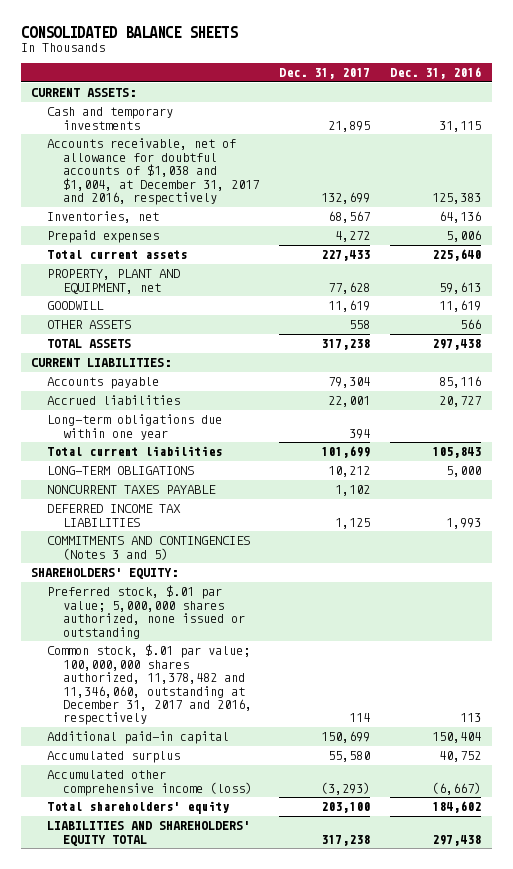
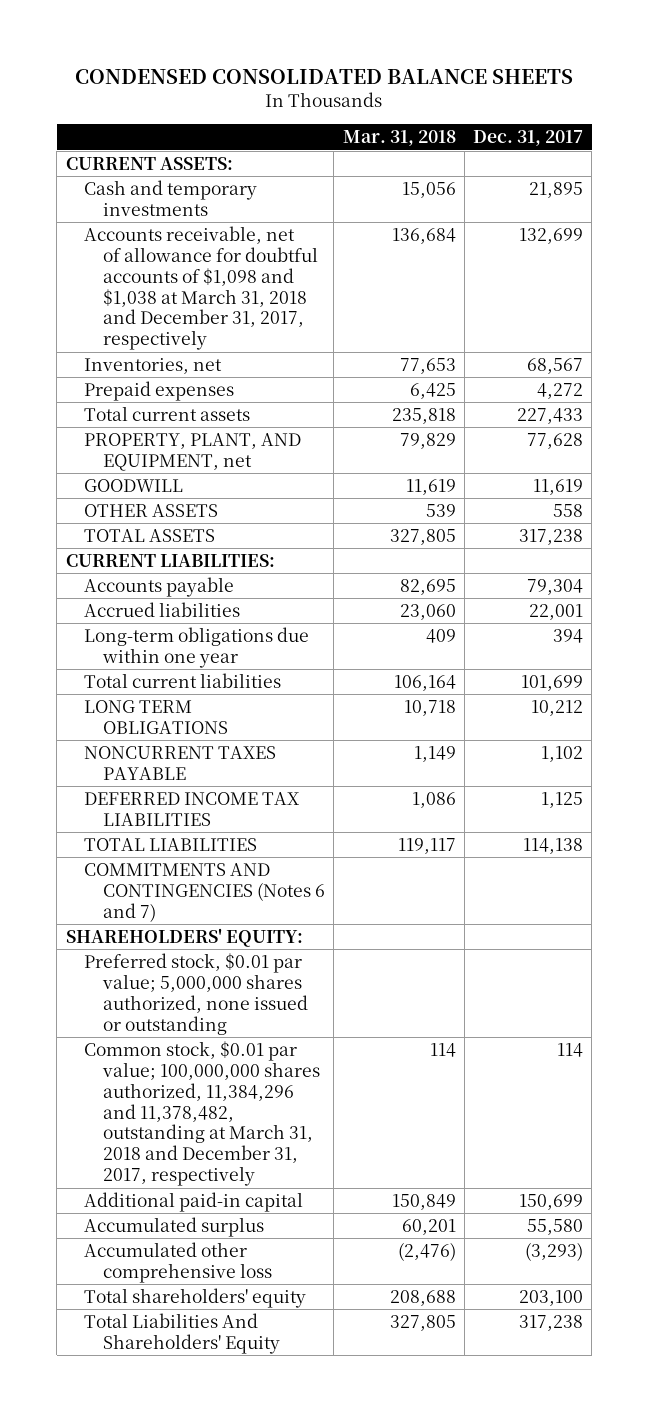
[21,25,239,38] CONSOLIDATED BALANCE SHEETS -> [75,68,574,84] CONDENSED CONSOLIDATED BALANCE SHEETS
[390,67,482,80] Dec. 31, 2016 -> none
none -> [342,130,456,147] Mar. 31, 2018
[46,138,259,205] Accounts receivable, net of allowance for doubtful accounts of $1,038 and $1,004, at December 31, 2017 and 2016, respectively -> [84,225,319,351] Accounts receivable, net of allowance for doubtful accounts of $1,098 and $1,038 at March 31, 2018 and December 31, 2017, respectively
[46,269,180,294] PROPERTY, PLANT AND EQUIPMENT, net -> [84,432,302,471] PROPERTY, PLANT, AND EQUIPMENT, net
[46,466,194,476] LONG-TERM OBLIGATIONS -> [84,699,229,734] LONG TERM OBLIGATIONS
none -> [84,837,258,851] TOTAL LIABILITIES
[46,536,250,560] COMMITMENTS AND CONTINGENCIES (Notes 3 and 5) -> [84,862,326,922] COMMITMENTS AND CONTINGENCIES (Notes 6 and 7)
[46,585,245,639] Preferred stock, $.01 par value; 5,000,000 shares authorized, none issued or outstanding -> [84,952,309,1035] Preferred stock, $0.01 par value; 5,000,000 shares authorized, none issued or outstanding
[46,644,252,726] Common stock, $.01 par value; 100,000,000 shares authorized, 11,378,482 and 11,346,060, outstanding at December 31, 2017 and 2016, respectively -> [84,1040,321,1187] Common stock, $0.01 par value; 100,000,000 shares authorized, 11,384,296 and 11,378,482, outstanding at March 31, 2018 and December 31, 2017, respectively
[46,770,252,796] Accumulated other comprehensive income (loss) -> [84,1241,273,1283] Accumulated other comprehensive loss
[46,821,250,846] LIABILITIES AND SHAREHOLDERS' EQUITY TOTAL -> [84,1312,281,1354] Total Liabilities And Shareholders' Equity

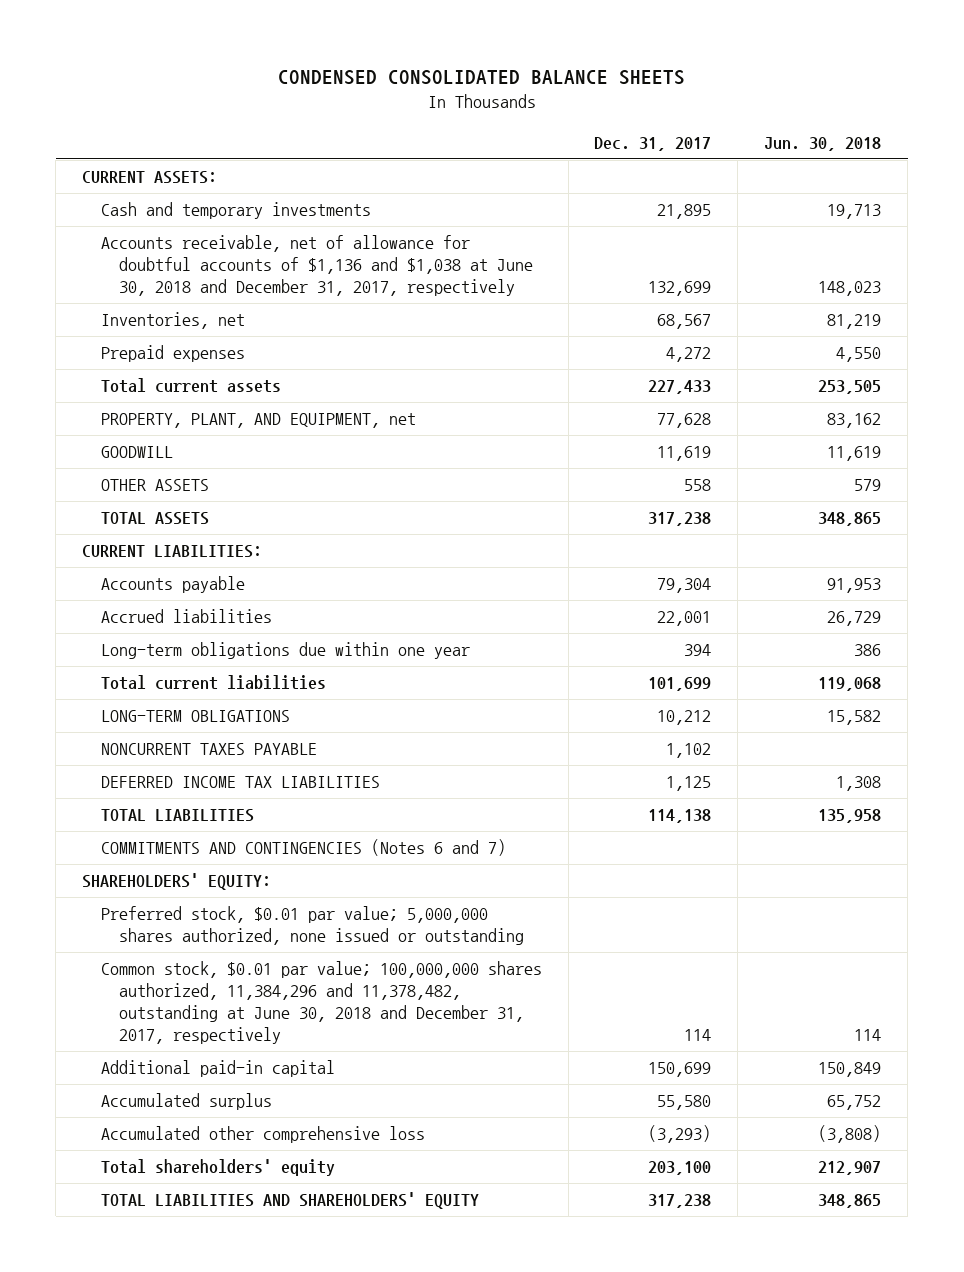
[342,130,456,147] Mar. 31, 2018 -> none
none -> [764,136,882,151] Jun. 30, 2018
[84,225,319,351] Accounts receivable, net of allowance for doubtful accounts of $1,098 and $1,038 at March 31, 2018 and December 31, 2017, respectively -> [100,235,533,297] Accounts receivable, net of allowance for doubtful accounts of $1,136 and $1,038 at June 30, 2018 and December 31, 2017, respectively
[84,699,229,734] LONG TERM OBLIGATIONS -> [100,710,290,723] LONG-TERM OBLIGATIONS
[84,1040,321,1187] Common stock, $0.01 par value; 100,000,000 shares authorized, 11,384,296 and 11,378,482, outstanding at March 31, 2018 and December 31, 2017, respectively -> [100,961,542,1045] Common stock, $0.01 par value; 100,000,000 shares authorized, 11,384,296 and 11,378,482, outstanding at June 30, 2018 and December 31, 2017, respectively
[84,1312,281,1354] Total Liabilities And Shareholders' Equity -> [100,1192,479,1210] TOTAL LIABILITIES AND SHAREHOLDERS' EQUITY

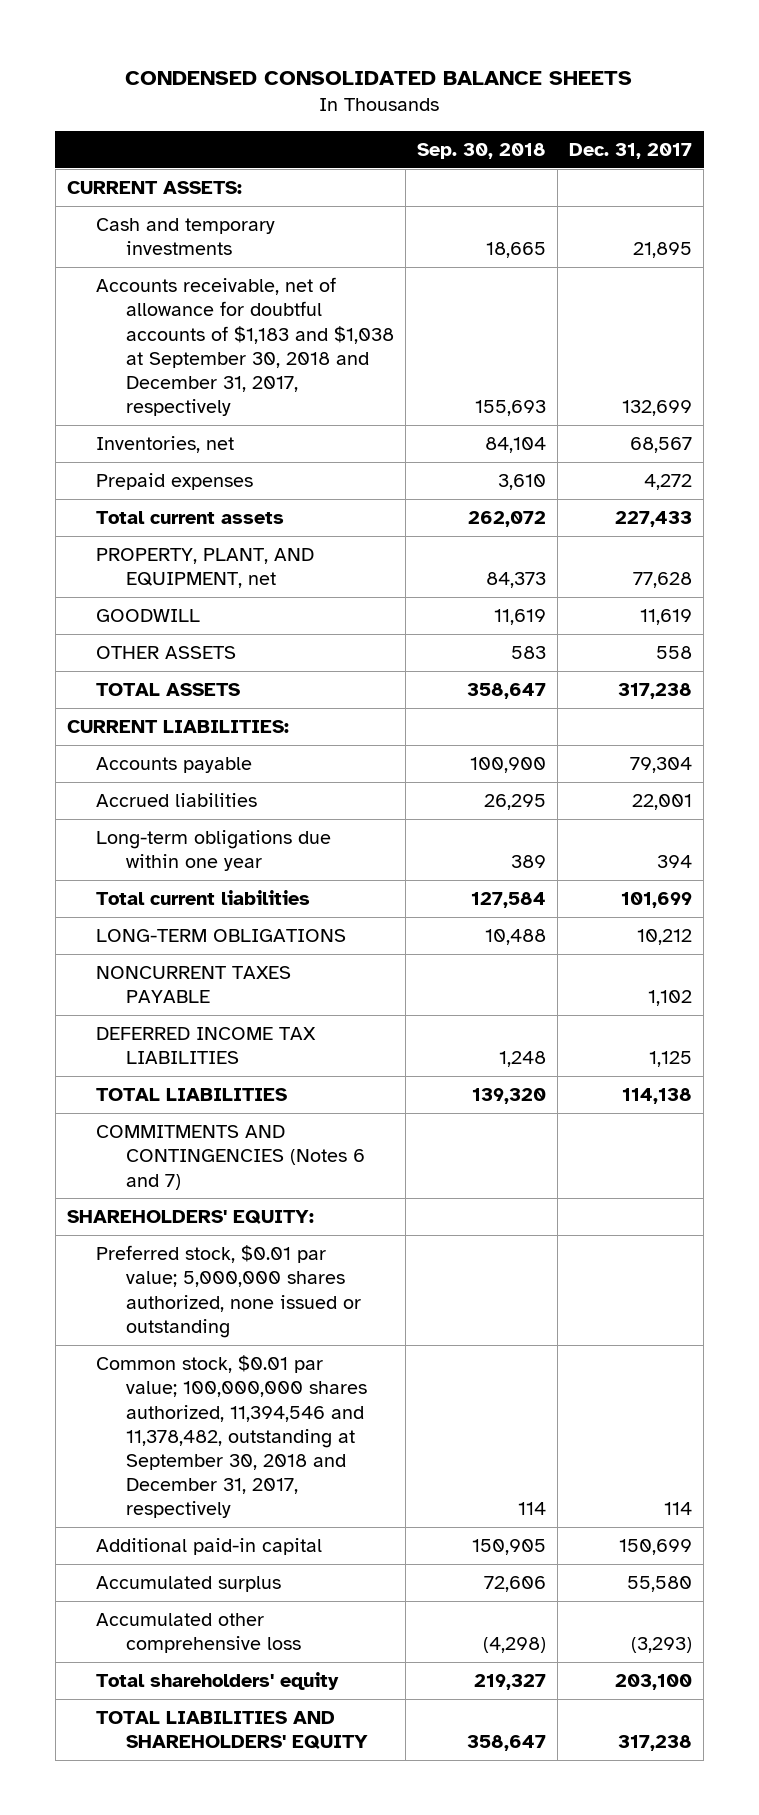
[764,136,882,151] Jun. 30, 2018 -> none
none -> [417,142,547,159] Sep. 30, 2018
[100,235,533,297] Accounts receivable, net of allowance for doubtful accounts of $1,136 and $1,038 at June 30, 2018 and December 31, 2017, respectively -> [96,277,395,417] Accounts receivable, net of allowance for doubtful accounts of $1,183 and $1,038 at September 30, 2018 and December 31, 2017, respectively
[100,961,542,1045] Common stock, $0.01 par value; 100,000,000 shares authorized, 11,384,296 and 11,378,482, outstanding at June 30, 2018 and December 31, 2017, respectively -> [96,1355,368,1519] Common stock, $0.01 par value; 100,000,000 shares authorized, 11,394,546 and 11,378,482, outstanding at September 30, 2018 and December 31, 2017, respectively

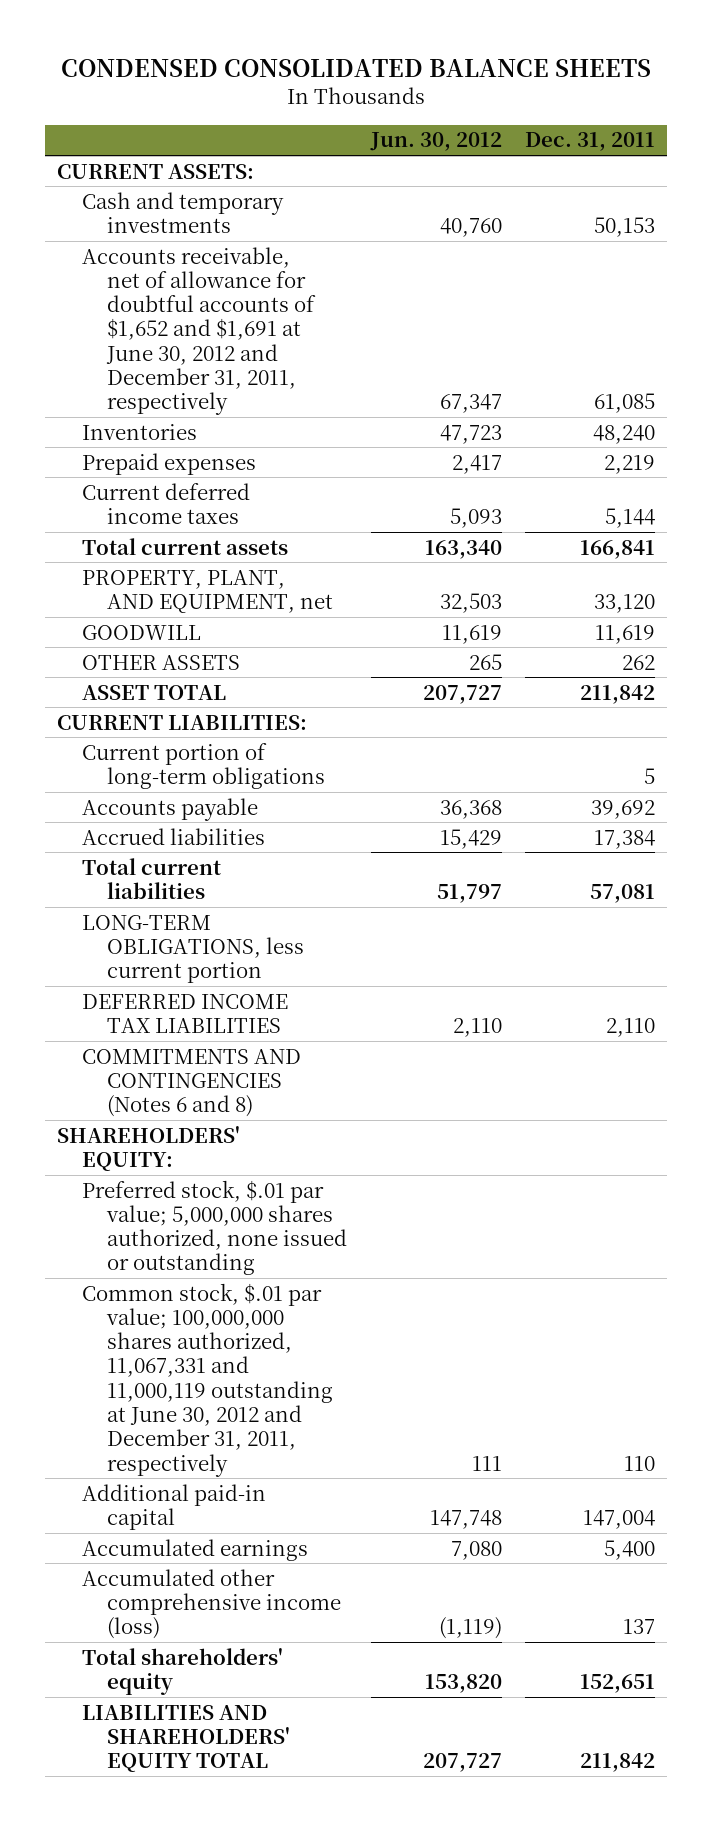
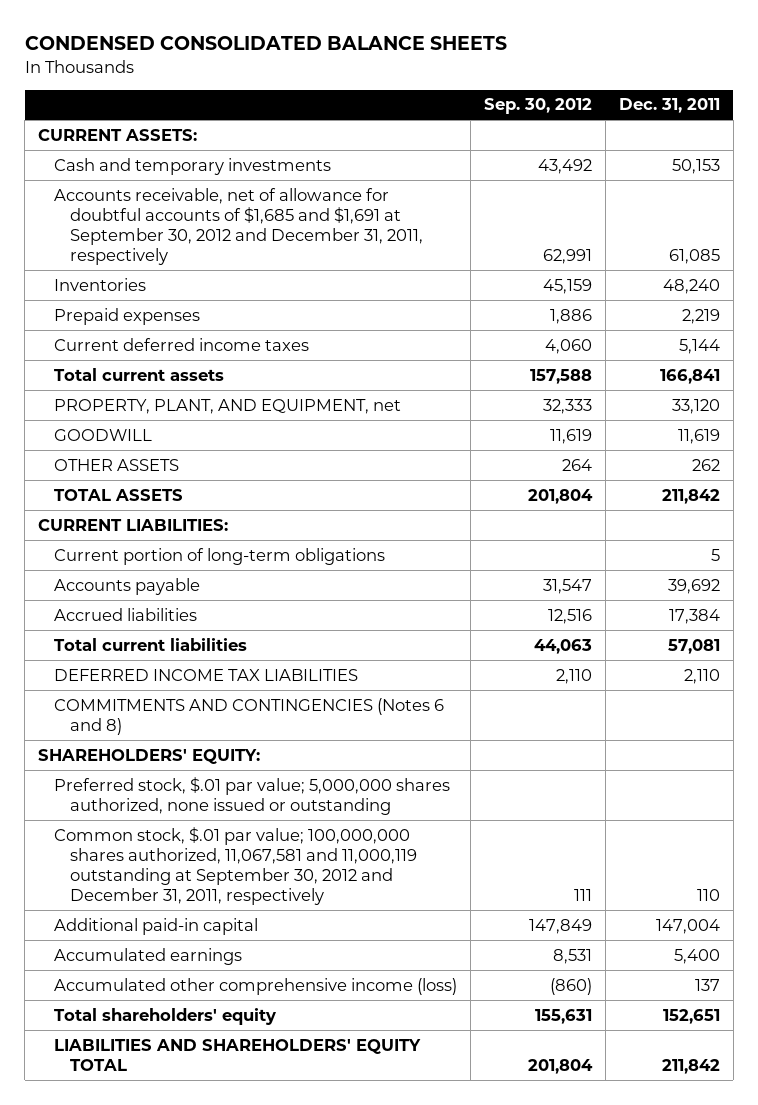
[369,132,502,152] Jun. 30, 2012 -> none
none -> [483,98,592,115] Sep. 30, 2012
[81,246,316,416] Accounts receivable, net of allowance for doubtful accounts of $1,652 and $1,691 at June 30, 2012 and December 31, 2011, respectively -> [54,187,424,266] Accounts receivable, net of allowance for doubtful accounts of $1,685 and $1,691 at September 30, 2012 and December 31, 2011, respectively
[81,684,226,700] ASSET TOTAL -> [54,488,184,501] TOTAL ASSETS
[81,914,304,984] LONG-TERM OBLIGATIONS, less current portion -> none
[81,1282,333,1477] Common stock, $.01 par value; 100,000,000 shares authorized, 11,067,331 and 11,000,119 outstanding at June 30, 2012 and December 31, 2011, respectively -> [54,826,418,906] Common stock, $.01 par value; 100,000,000 shares authorized, 11,067,581 and 11,000,119 outstanding at September 30, 2012 and December 31, 2011, respectively

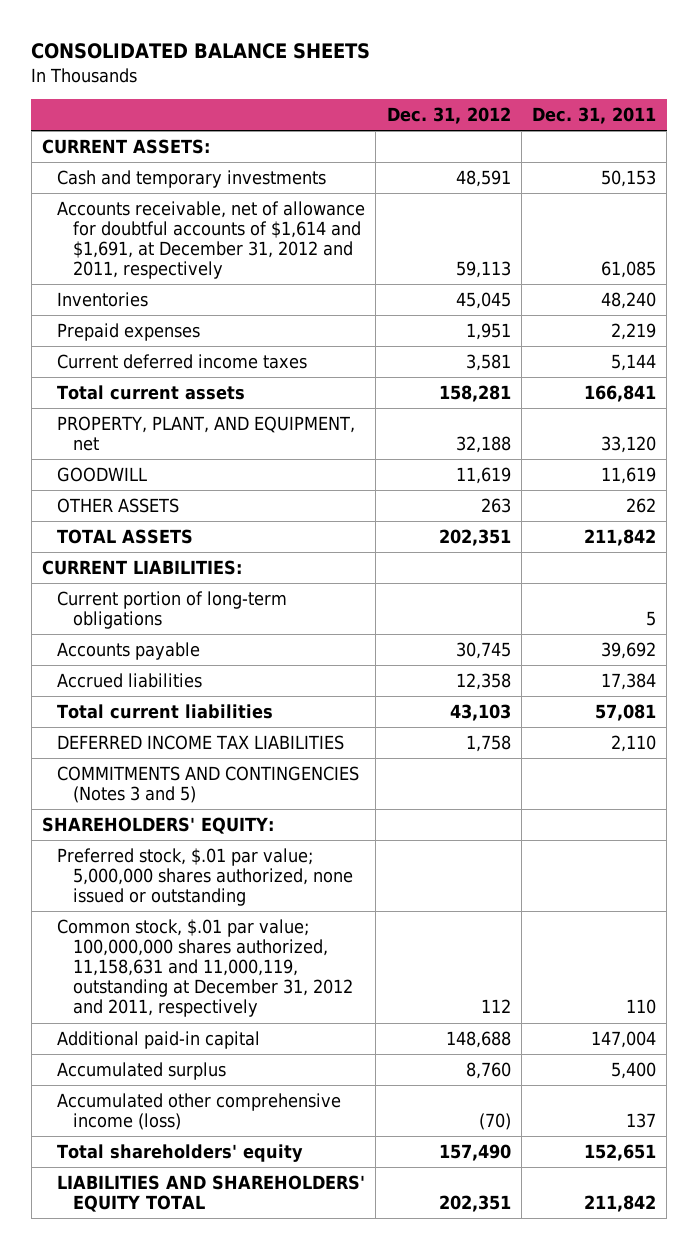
[24,36,507,51] CONDENSED CONSOLIDATED BALANCE SHEETS -> [31,43,371,60] CONSOLIDATED BALANCE SHEETS
[483,98,592,115] Sep. 30, 2012 -> none
none -> [386,107,511,125] Dec. 31, 2012
[54,187,424,266] Accounts receivable, net of allowance for doubtful accounts of $1,685 and $1,691 at September 30, 2012 and December 31, 2011, respectively -> [57,200,366,280] Accounts receivable, net of allowance for doubtful accounts of $1,614 and $1,691, at December 31, 2012 and 2011, respectively
[54,697,445,735] COMMITMENTS AND CONTINGENCIES (Notes 6 and 8) -> [57,765,360,804] COMMITMENTS AND CONTINGENCIES (Notes 3 and 5)
[54,826,418,906] Common stock, $.01 par value; 100,000,000 shares authorized, 11,067,581 and 11,000,119 outstanding at September 30, 2012 and December 31, 2011, respectively -> [57,918,353,1018] Common stock, $.01 par value; 100,000,000 shares authorized, 11,158,631 and 11,000,119, outstanding at December 31, 2012 and 2011, respectively
[54,947,243,965] Accumulated earnings -> [57,1061,227,1080] Accumulated surplus

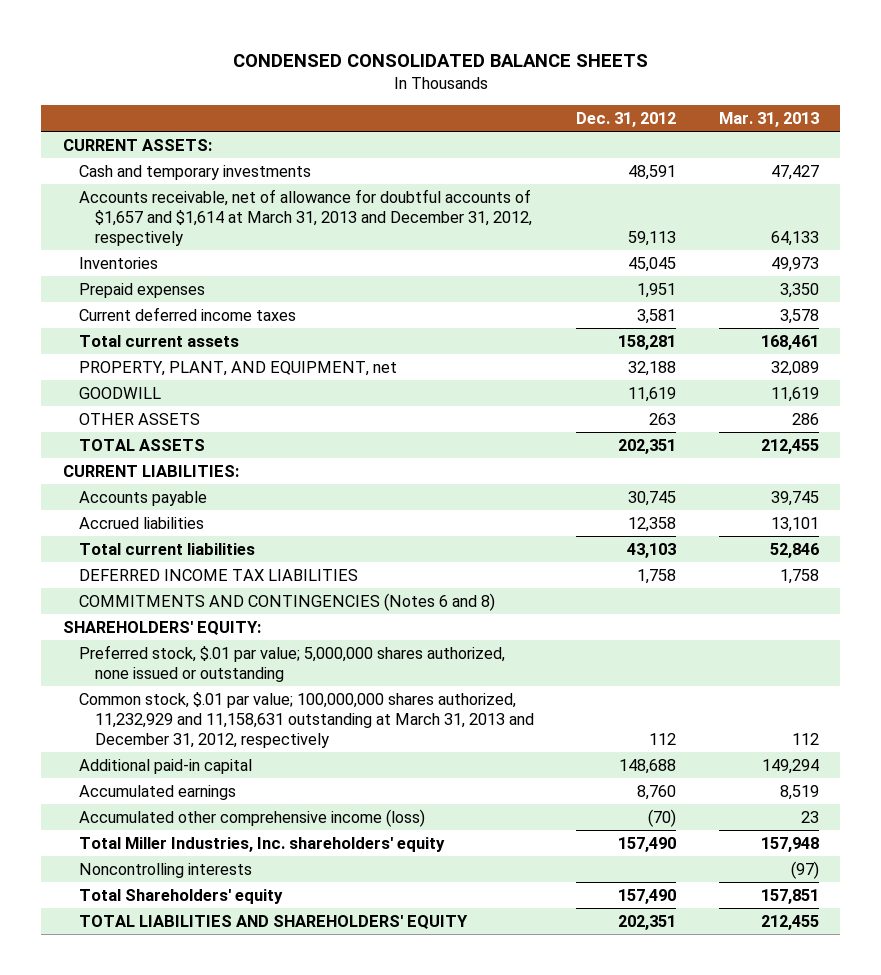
[31,43,371,60] CONSOLIDATED BALANCE SHEETS -> [232,53,648,67] CONDENSED CONSOLIDATED BALANCE SHEETS
[531,107,656,125] Dec. 31, 2011 -> none
none -> [718,111,819,127] Mar. 31, 2013
[57,200,366,280] Accounts receivable, net of allowance for doubtful accounts of $1,614 and $1,691, at December 31, 2012 and 2011, respectively -> [78,188,532,246] Accounts receivable, net of allowance for doubtful accounts of $1,657 and $1,614 at March 31, 2013 and December 31, 2012, respectively
[57,590,288,630] Current portion of long-term obligations -> none
[57,765,360,804] COMMITMENTS AND CONTINGENCIES (Notes 3 and 5) -> [78,592,495,611] COMMITMENTS AND CONTINGENCIES (Notes 6 and 8)
[57,918,353,1018] Common stock, $.01 par value; 100,000,000 shares authorized, 11,158,631 and 11,000,119, outstanding at December 31, 2012 and 2011, respectively -> [78,691,534,748] Common stock, $.01 par value; 100,000,000 shares authorized, 11,232,929 and 11,158,631 outstanding at March 31, 2013 and December 31, 2012, respectively
[57,1061,227,1080] Accumulated surplus -> [78,784,236,800] Accumulated earnings
none -> [78,836,445,852] Total Miller Industries, Inc. shareholders' equity
none -> [78,862,252,878] Noncontrolling interests
[57,1143,304,1162] Total shareholders' equity -> [78,888,283,904] Total Shareholders' equity
[57,1174,366,1213] LIABILITIES AND SHAREHOLDERS' EQUITY TOTAL -> [78,914,468,929] TOTAL LIABILITIES AND SHAREHOLDERS' EQUITY

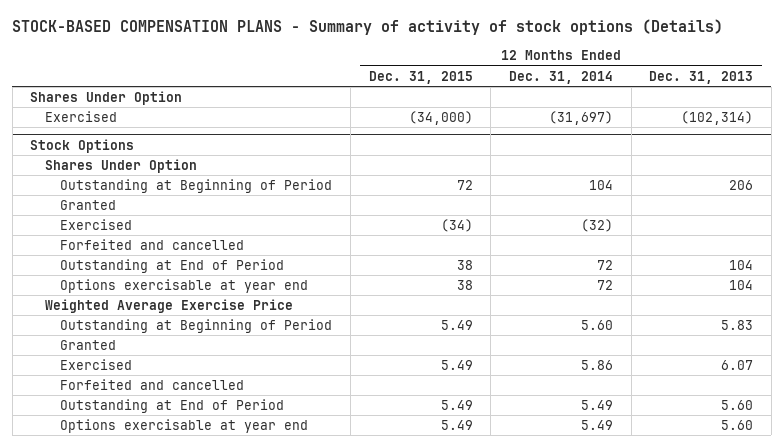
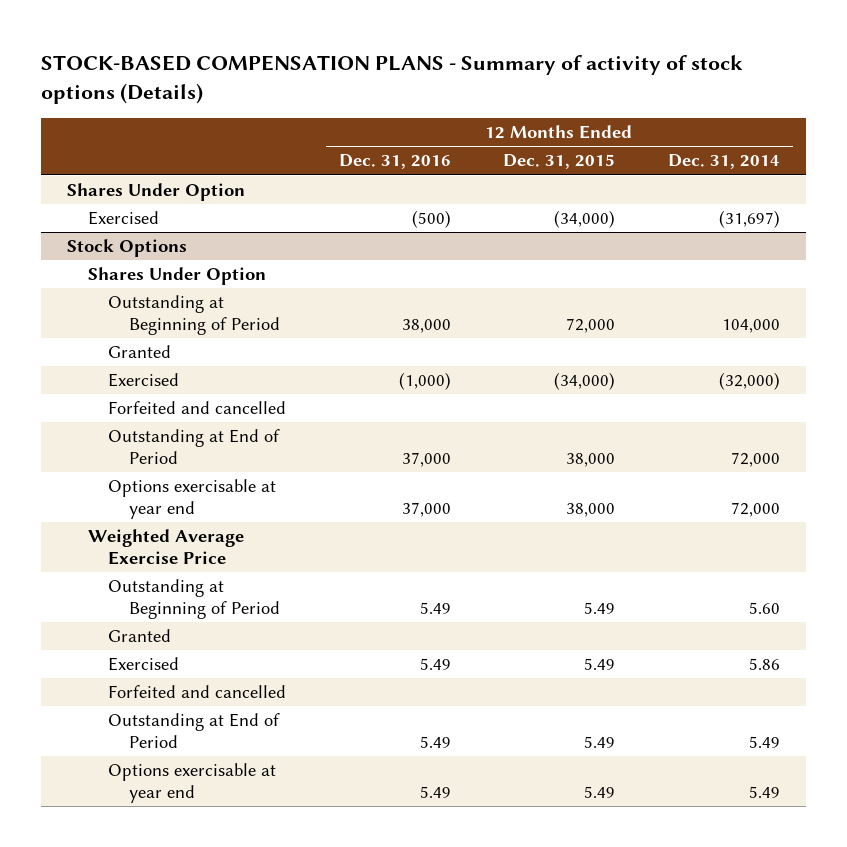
[649,70,754,84] Dec. 31, 2013 -> none
none -> [338,154,451,170] Dec. 31, 2016
[456,179,473,190] 72 -> [566,317,616,333] 72,000
[589,179,614,190] 104 -> [722,318,781,333] 104,000
[440,218,473,232] (34) -> [554,372,616,391] (34,000)
[581,218,614,232] (32) -> [719,372,781,391] (32,000)
[456,259,473,270] 38 -> [566,452,616,467] 38,000
[597,259,614,270] 72 -> [731,451,781,467] 72,000
[456,279,473,290] 38 -> [566,502,616,517] 38,000
[597,279,614,290] 72 -> [731,501,781,517] 72,000

